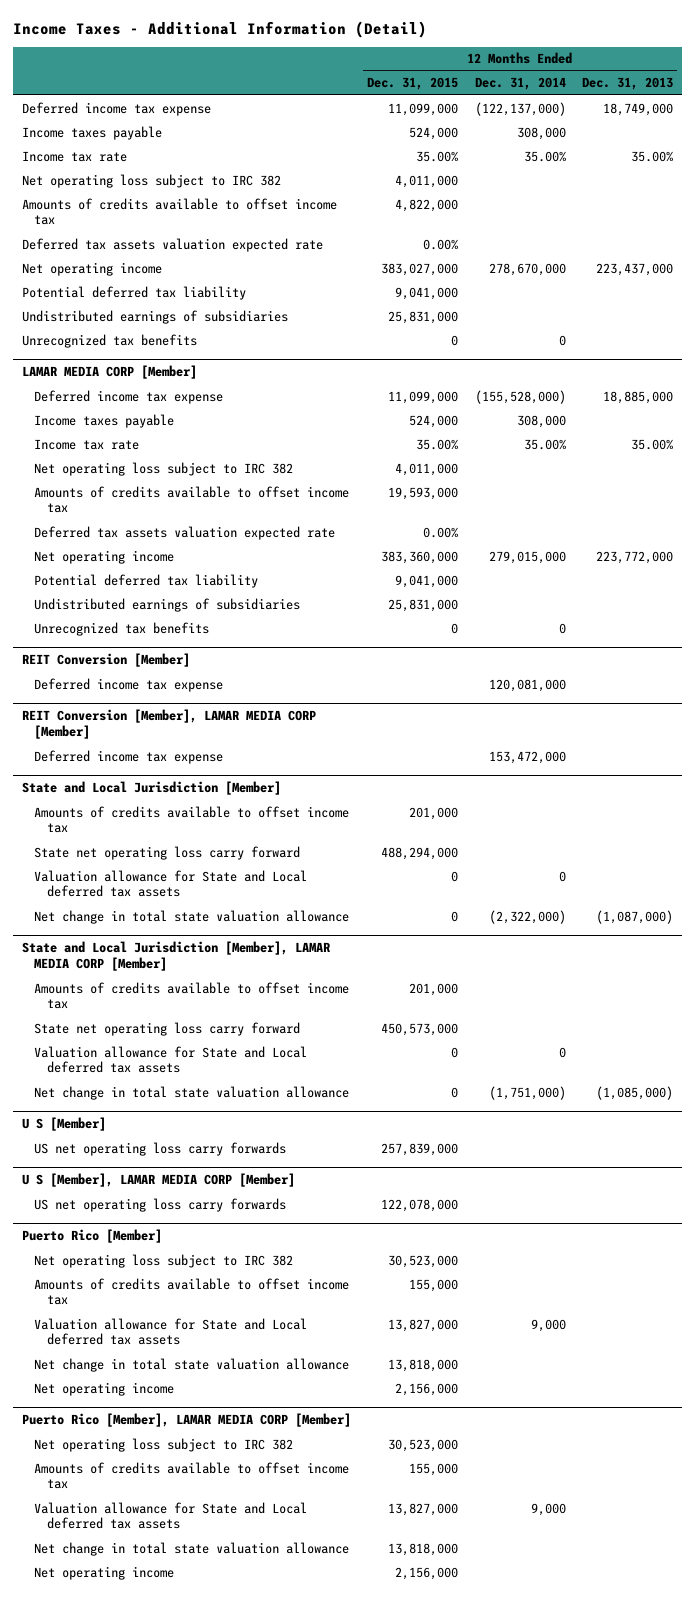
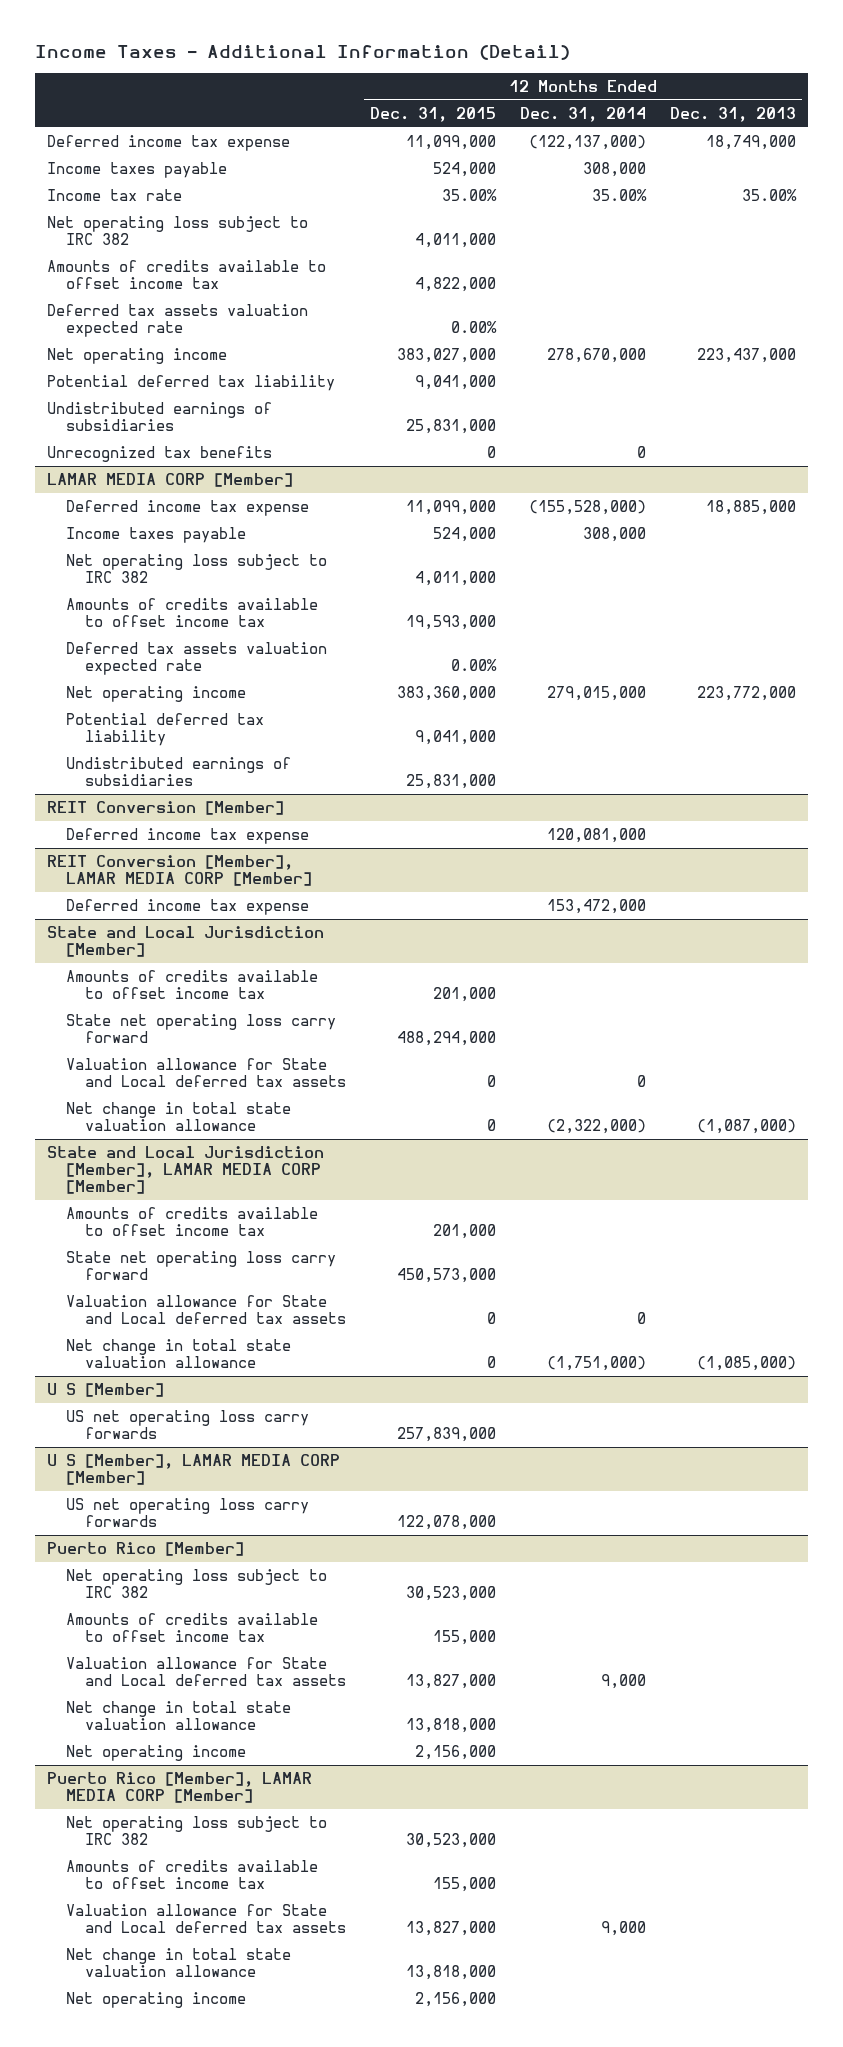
[34,438,140,450] Income tax rate -> none
[34,621,210,636] Unrecognized tax benefits -> none

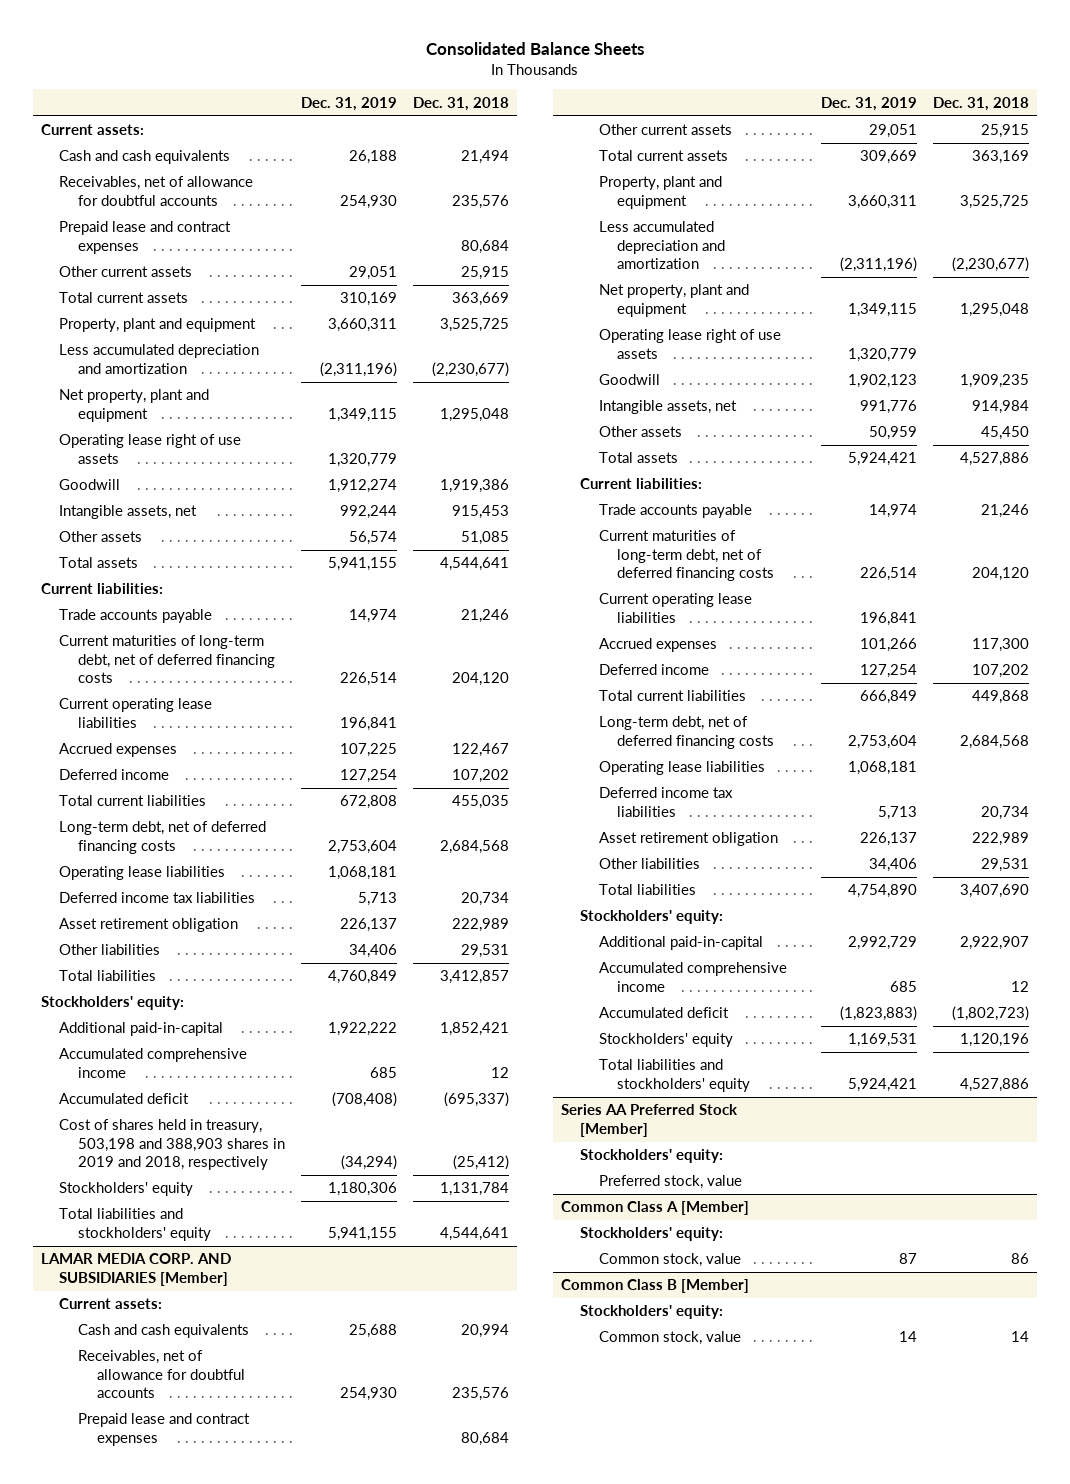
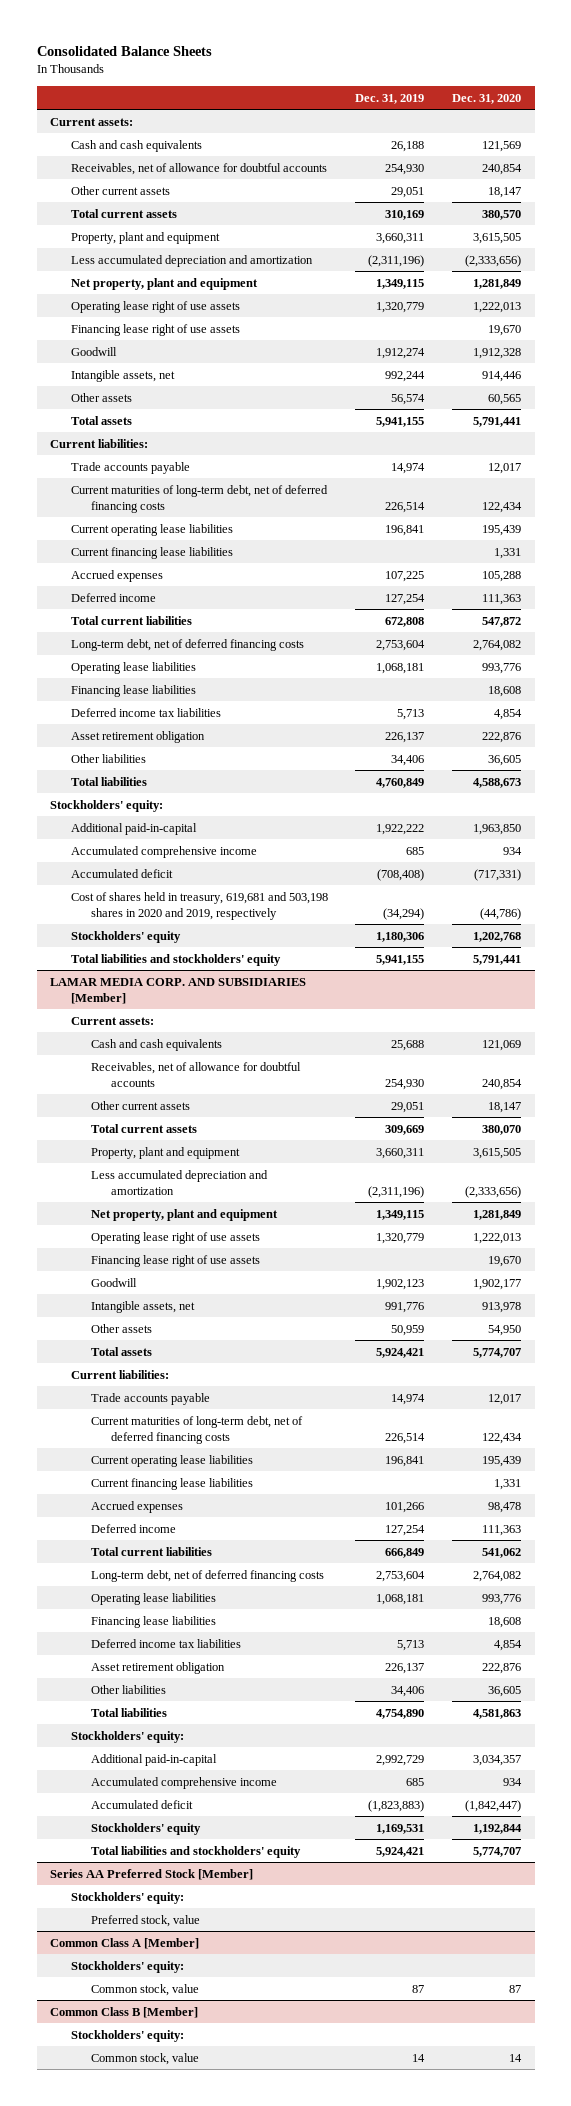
[413,96,510,111] Dec. 31, 2018 -> none
none -> [451,93,521,104] Dec. 31, 2020
[59,221,232,254] Prepaid lease and contract expenses -> none
none -> [70,323,240,336] Financing lease right of use assets
none -> [70,546,233,559] Current financing lease liabilities
none -> [70,684,196,697] Financing lease liabilities
[59,1119,286,1171] Cost of shares held in treasury, 503,198 and 388,903 shares in 2019 and 2018, respectively -> [70,891,328,920] Cost of shares held in treasury, 619,681 and 503,198 shares in 2020 and 2019, respectively
[78,1413,251,1446] Prepaid lease and contract expenses -> none
none -> [90,1254,260,1267] Financing lease right of use assets
none -> [90,1477,253,1490] Current financing lease liabilities
none -> [90,1615,216,1628] Financing lease liabilities

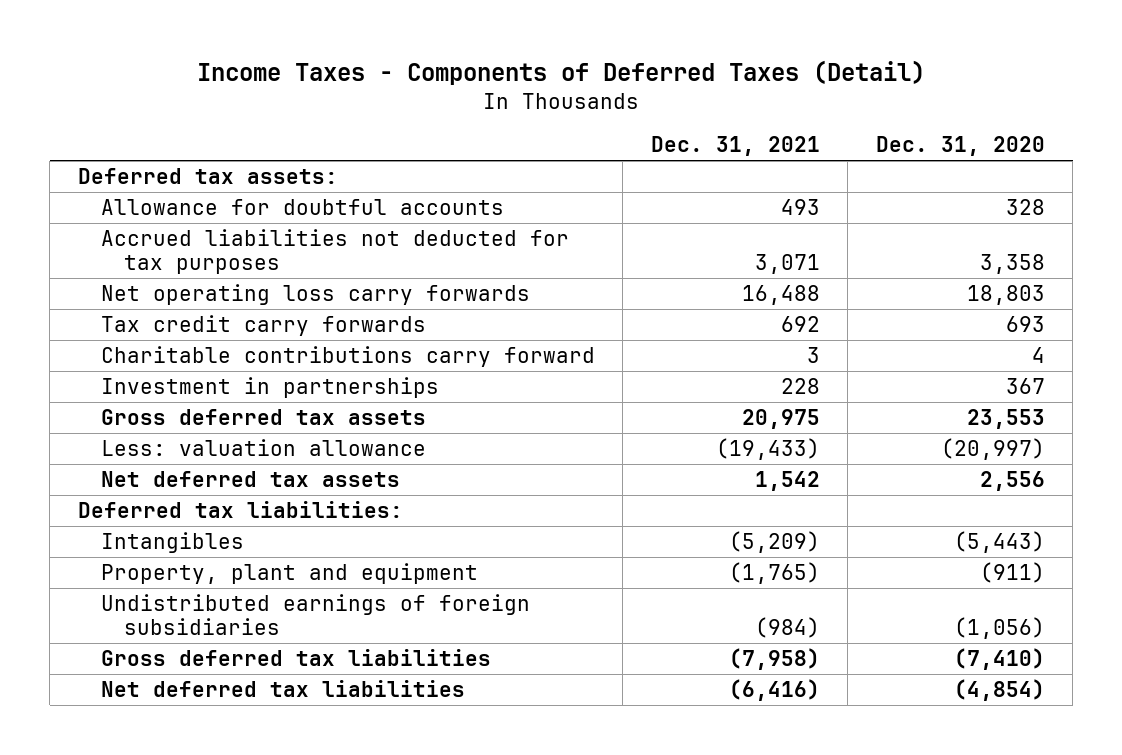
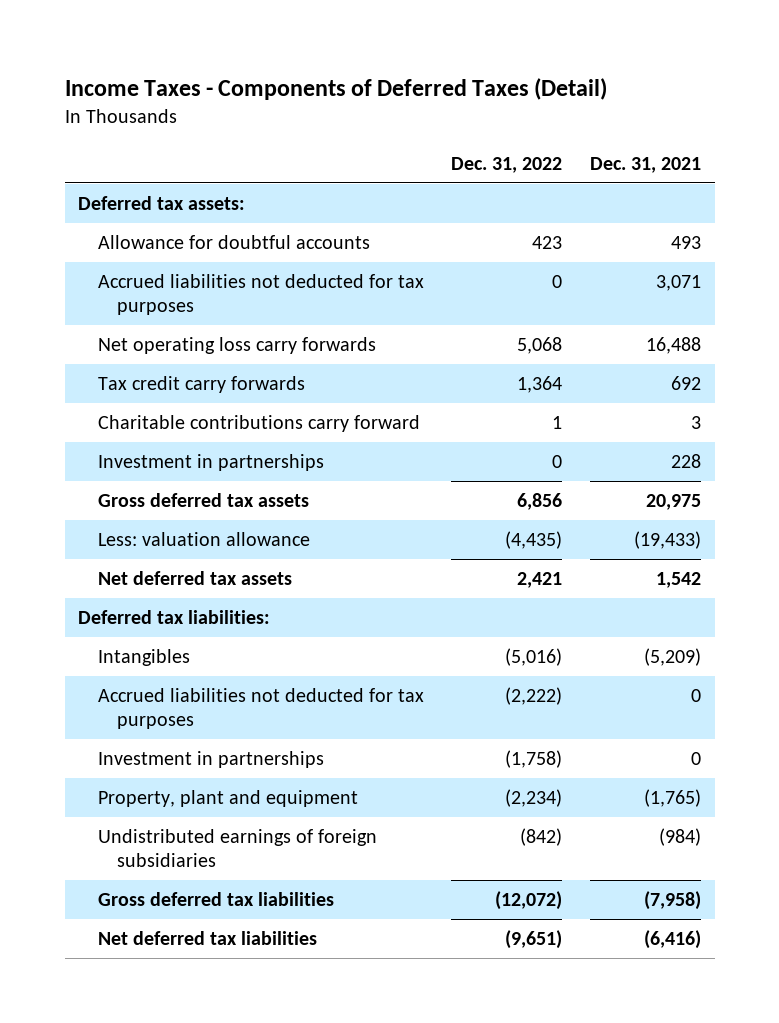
[875,136,1045,157] Dec. 31, 2020 -> none
none -> [451,156,563,173] Dec. 31, 2022
none -> [97,688,424,730] Accrued liabilities not deducted for tax purposes
none -> [97,751,324,769] Investment in partnerships

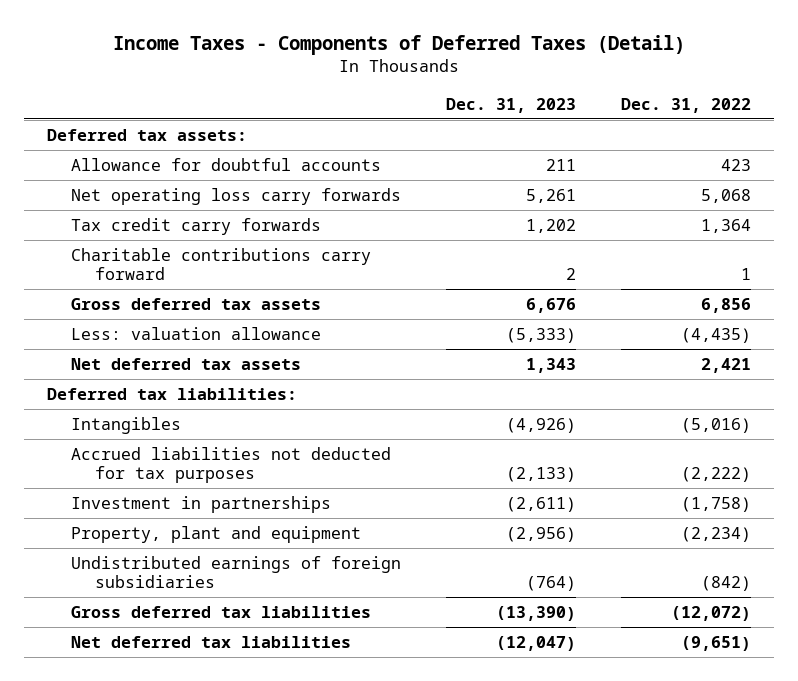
[589,156,701,173] Dec. 31, 2021 -> none
none -> [446,97,577,113] Dec. 31, 2023
[97,274,424,316] Accrued liabilities not deducted for tax purposes -> none
[97,454,324,472] Investment in partnerships -> none

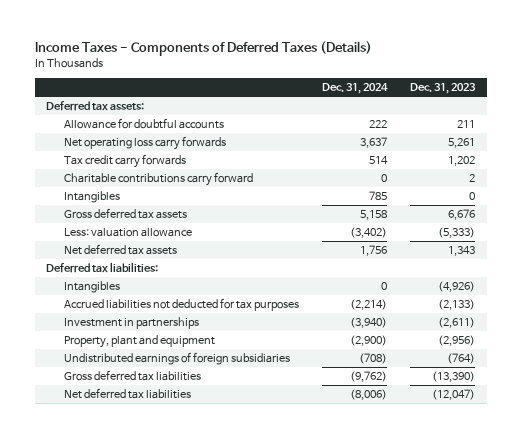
[112,34,685,55] Income Taxes - Components of Deferred Taxes (Detail) -> [34,41,372,57] Income Taxes - Components of Deferred Taxes (Details)
[621,97,752,113] Dec. 31, 2022 -> none
none -> [321,83,388,95] Dec. 31, 2024
none -> [63,190,120,203] Intangibles

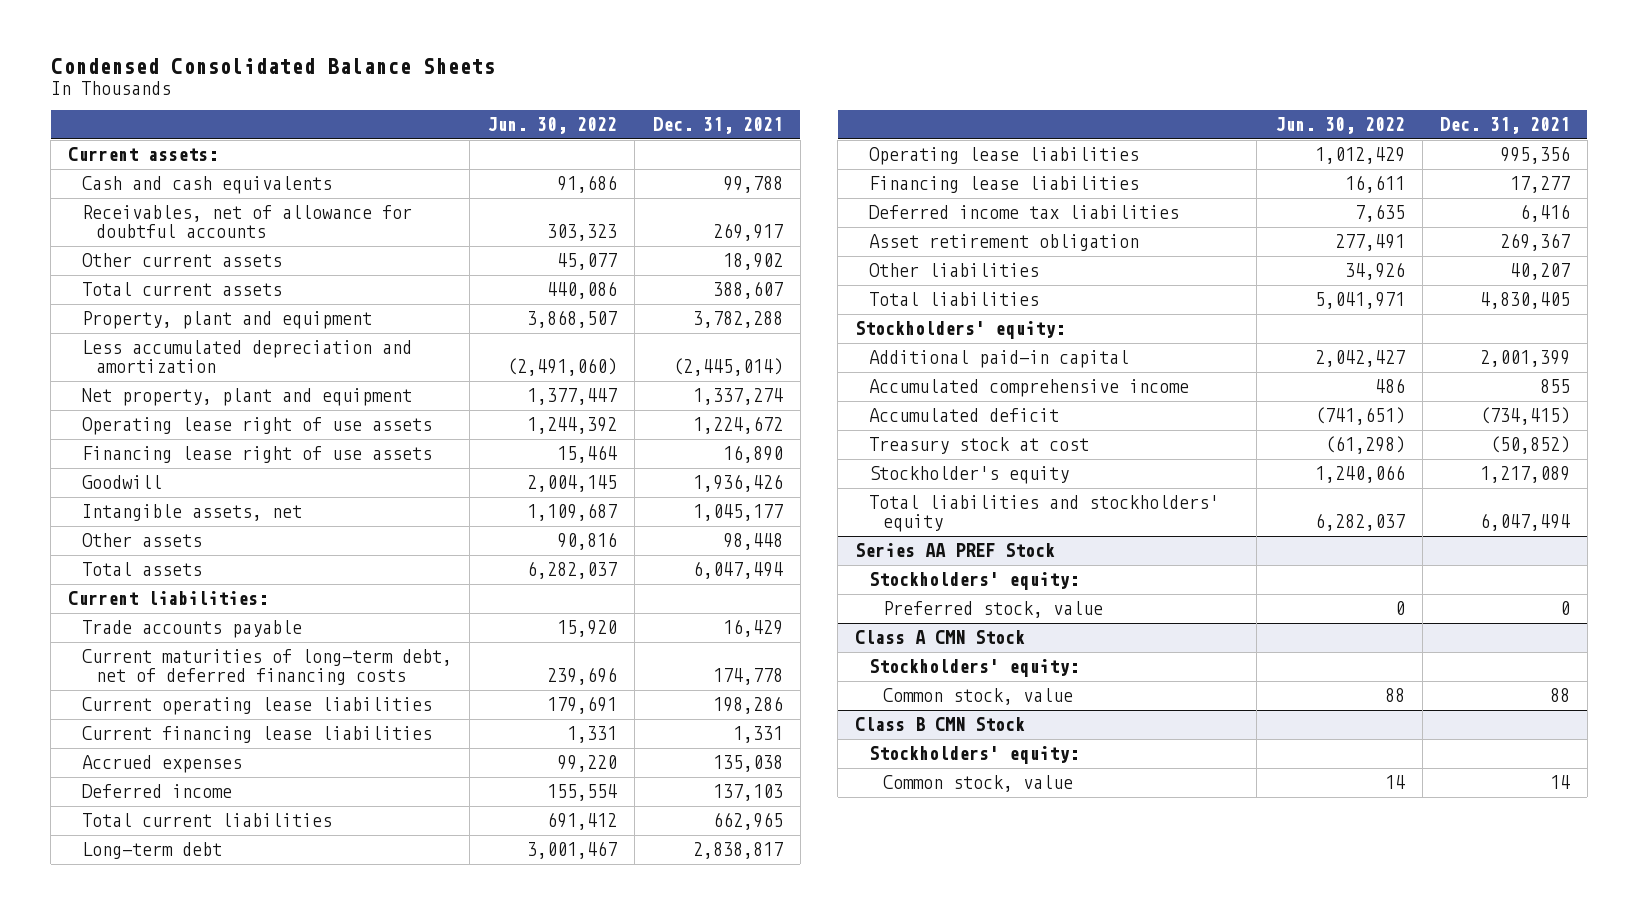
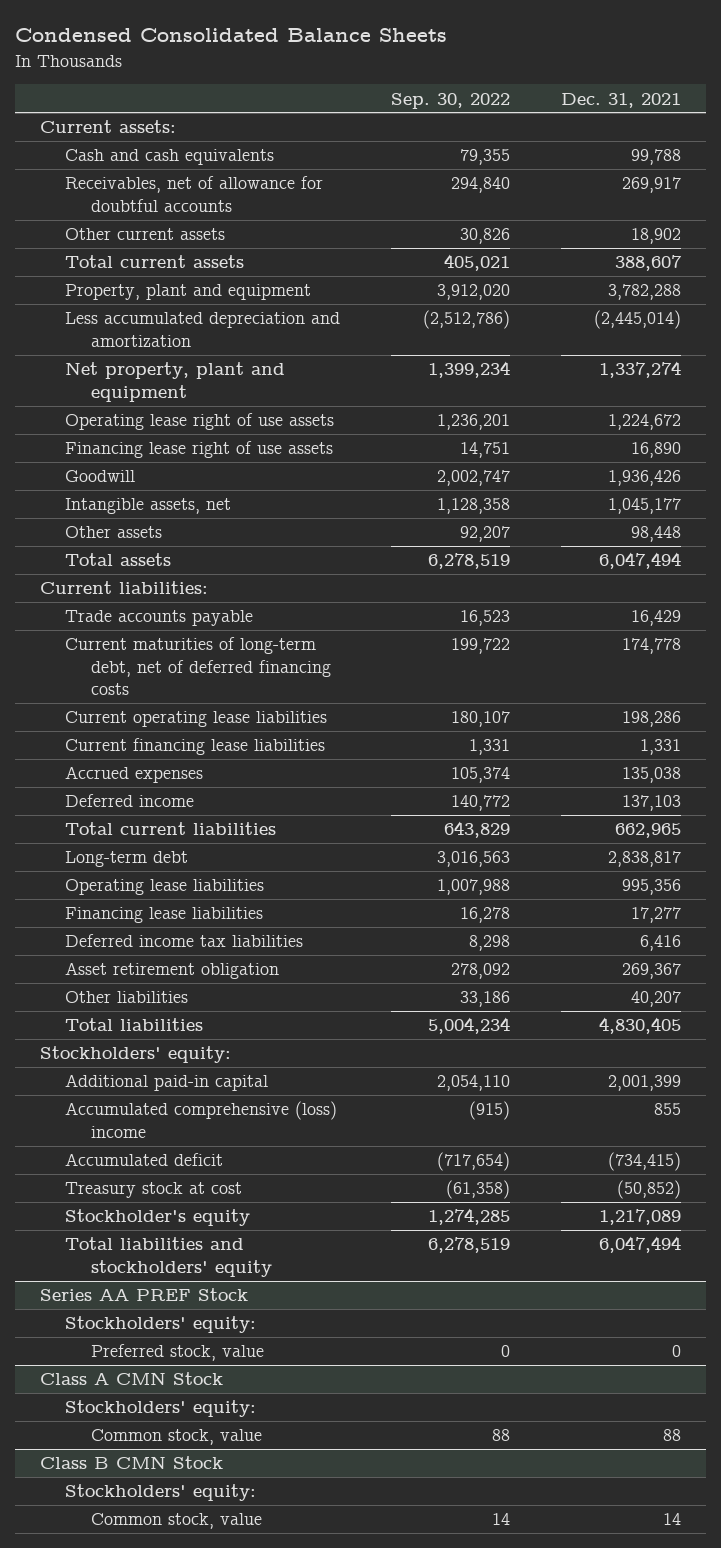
[487,117,618,135] Jun. 30, 2022 -> none
none -> [390,92,510,109] Sep. 30, 2022
[869,379,1190,398] Accumulated comprehensive income -> [65,1101,338,1138] Accumulated comprehensive (loss) income

